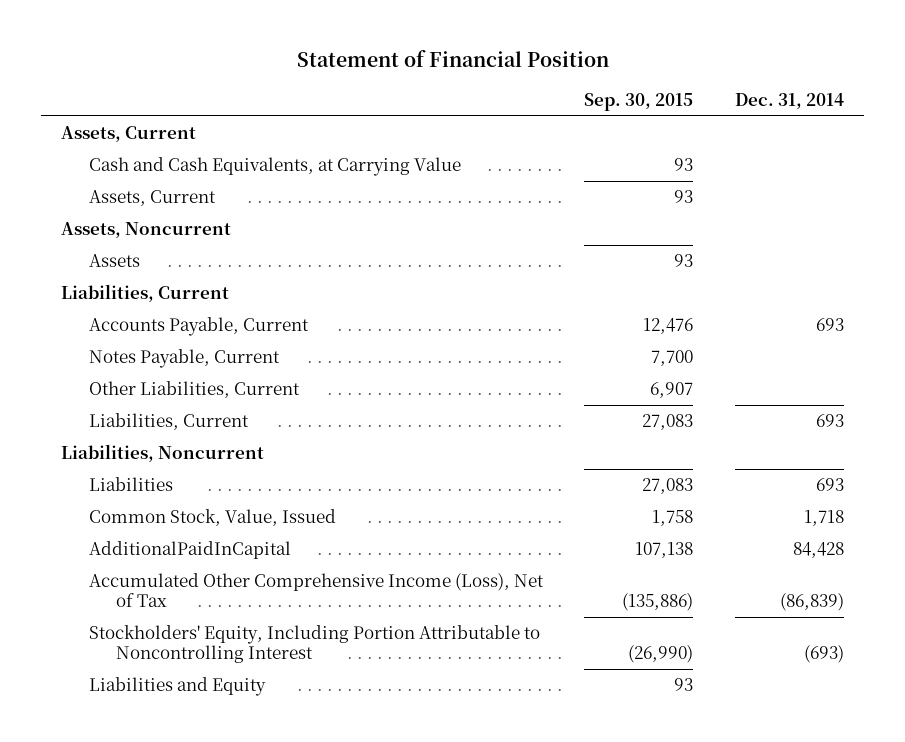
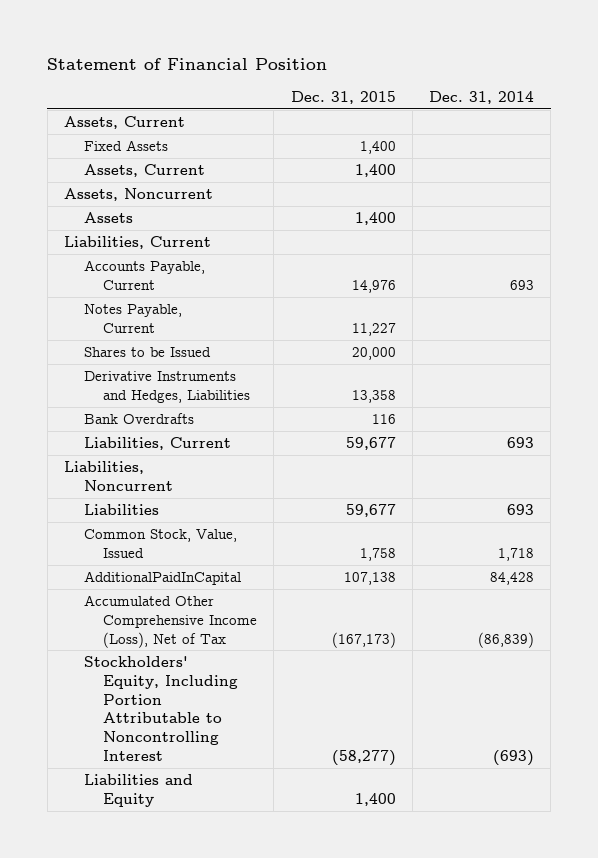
[584,93,694,112] Sep. 30, 2015 -> none
none -> [290,90,396,104] Dec. 31, 2015
[88,157,461,177] Cash and Cash Equivalents, at Carrying Value -> none
none -> [83,139,168,151] Fixed Assets
none -> [83,346,211,357] Shares to be Issued
none -> [83,370,251,403] Derivative Instruments and Hedges, Liabilities
[88,381,300,399] Other Liabilities, Current -> [83,412,194,424] Bank Overdrafts

